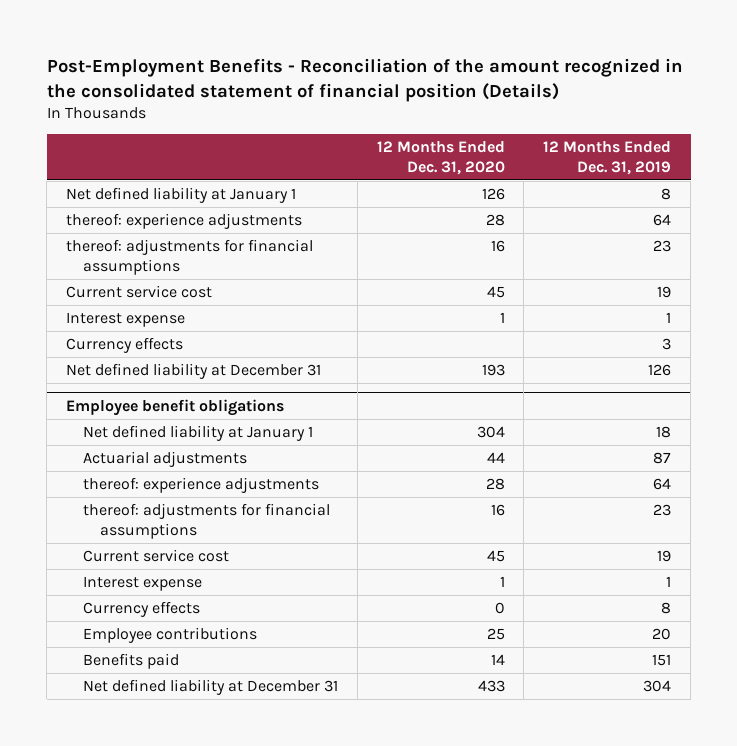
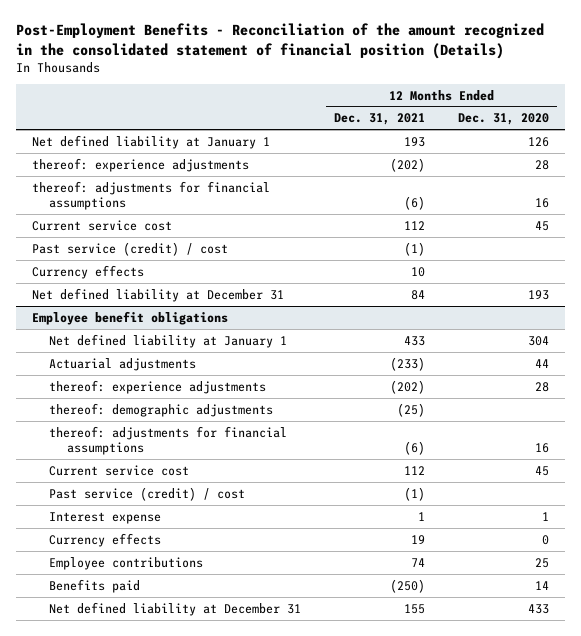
[543,141,672,176] 12 Months Ended Dec. 31, 2019 -> none
none -> [334,113,426,126] Dec. 31, 2021
[66,312,186,328] Interest expense -> none
none -> [31,241,228,256] Past service (credit) / cost
none -> [49,402,274,417] thereof: demographic adjustments
none -> [49,486,246,501] Past service (credit) / cost

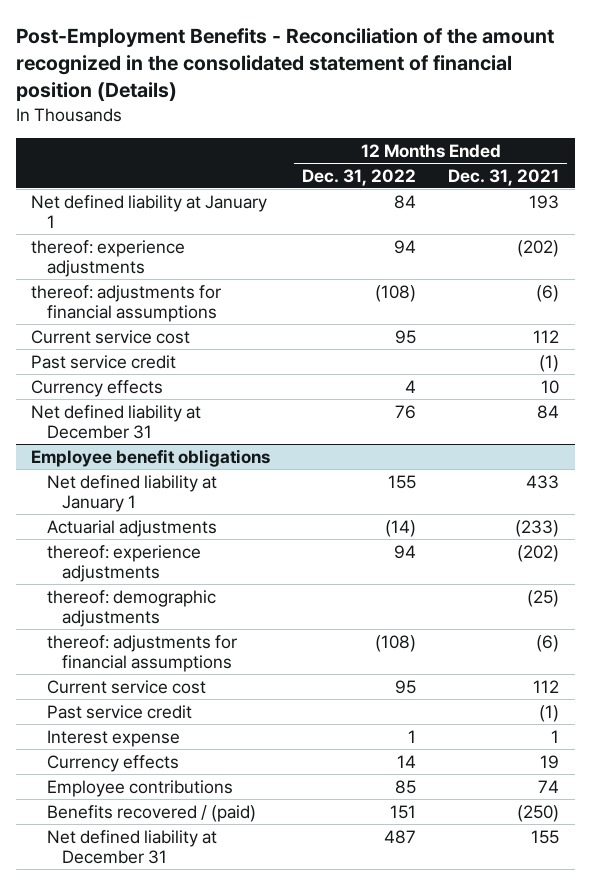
[457,113,549,126] Dec. 31, 2020 -> none
none -> [302,168,417,186] Dec. 31, 2022
[31,241,228,256] Past service (credit) / cost -> [31,354,177,369] Past service credit
[49,486,246,501] Past service (credit) / cost -> [46,704,192,719] Past service credit
[49,578,141,593] Benefits paid -> [46,804,256,822] Benefits recovered / (paid)

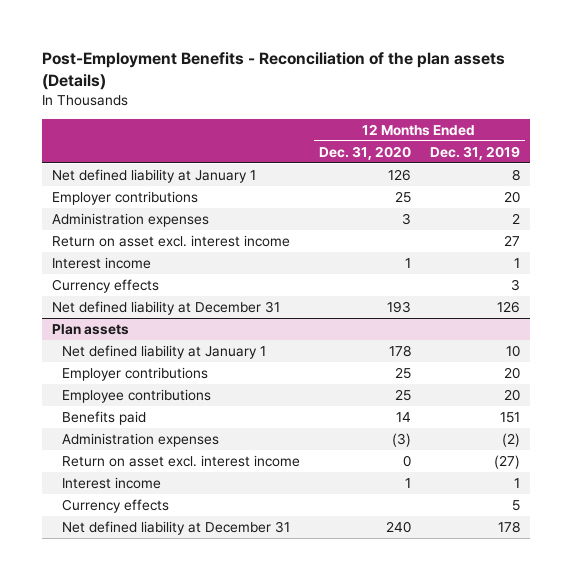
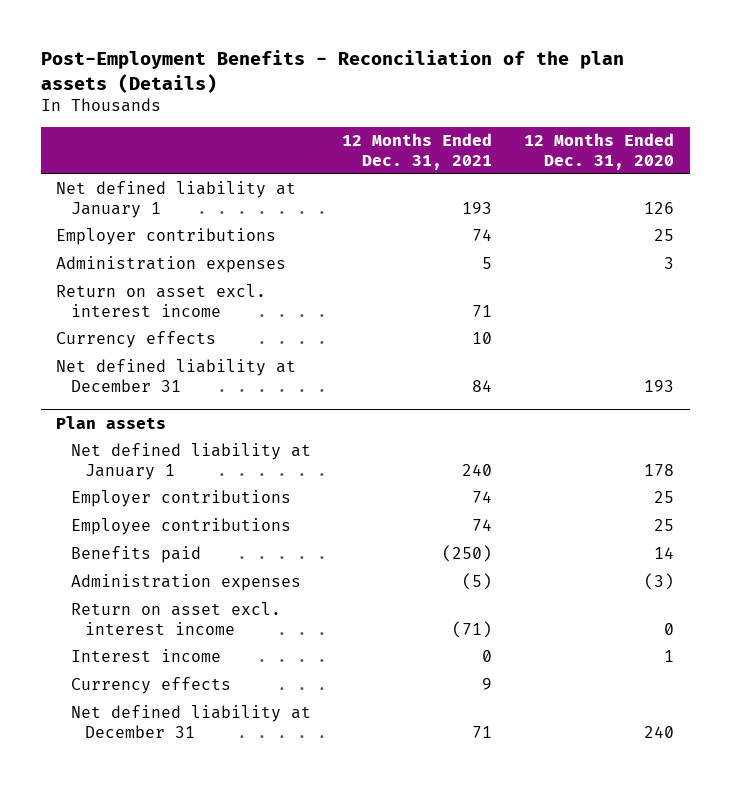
[429,145,520,160] Dec. 31, 2019 -> none
none -> [342,133,493,170] 12 Months Ended Dec. 31, 2021
[51,256,151,269] Interest income -> none

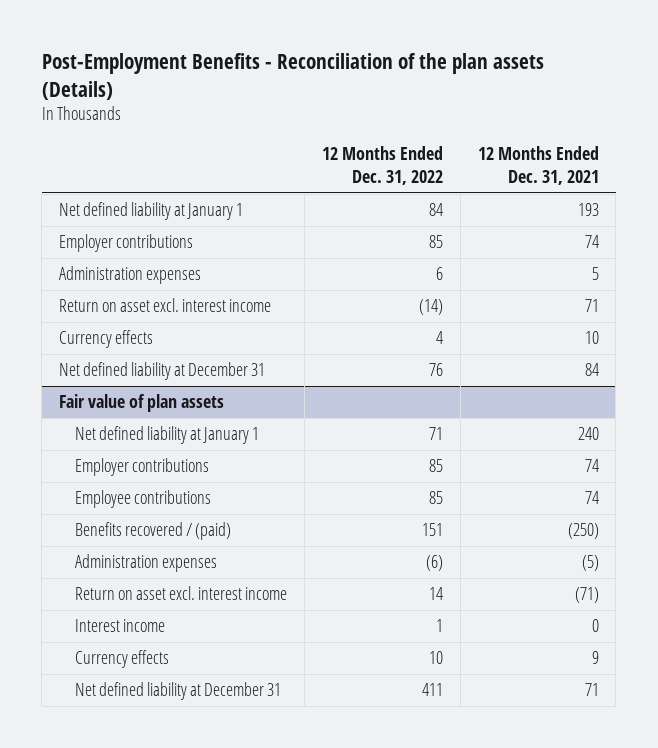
[523,133,674,170] 12 Months Ended Dec. 31, 2020 -> none
none -> [321,146,443,185] 12 Months Ended Dec. 31, 2022
[56,416,167,430] Plan assets -> [59,394,225,413] Fair value of plan assets
[70,546,201,564] Benefits paid -> [74,522,231,541] Benefits recovered / (paid)

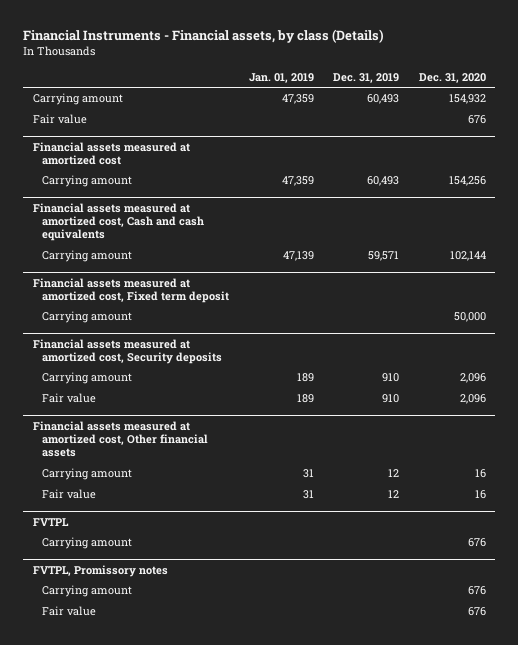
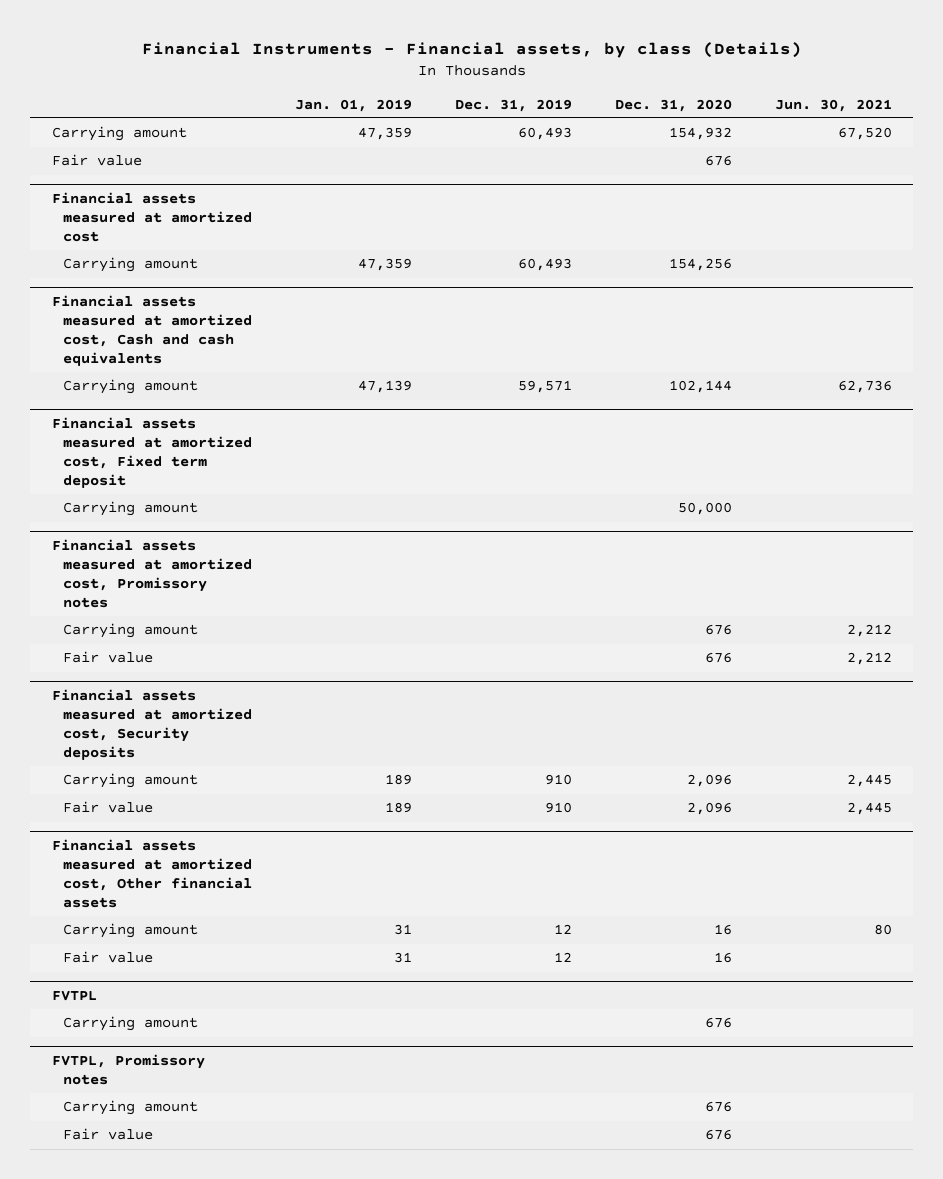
none -> [774,98,892,112] Jun. 30, 2021
none -> [51,538,252,608] Financial assets measured at amortized cost, Promissory notes
none -> [62,623,198,639] Carrying amount
none -> [62,651,153,664] Fair value

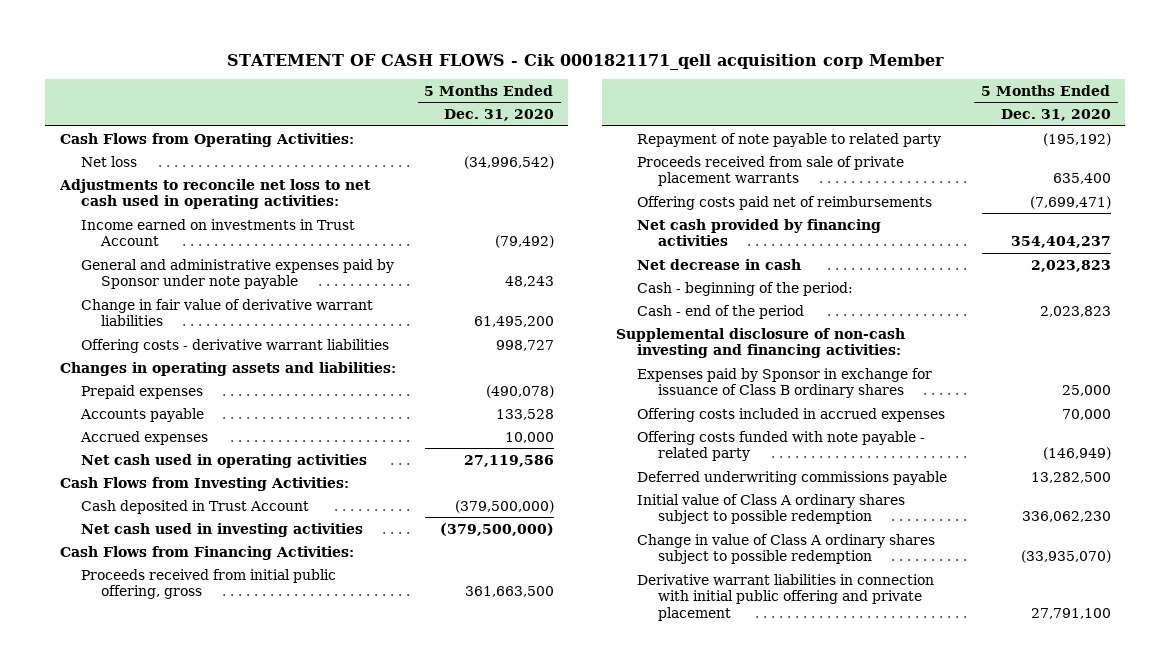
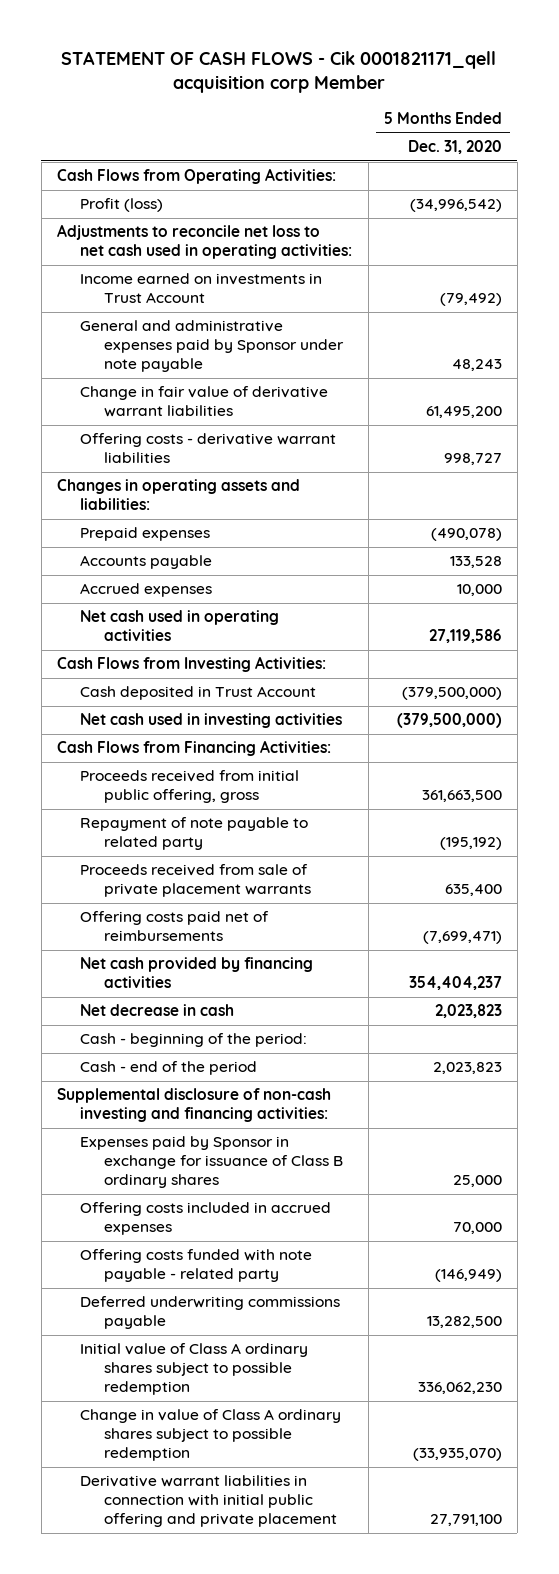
[80,155,137,167] Net loss -> [80,198,164,213] Profit (loss)

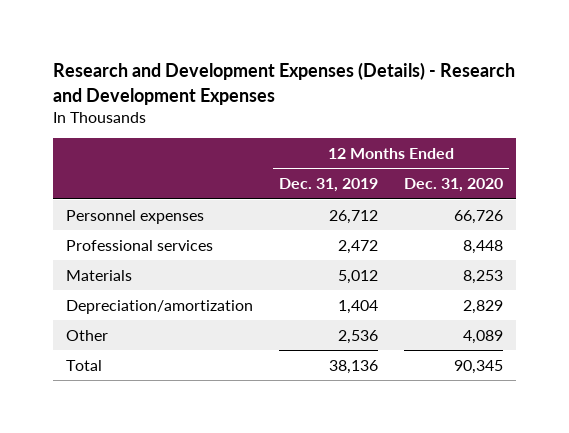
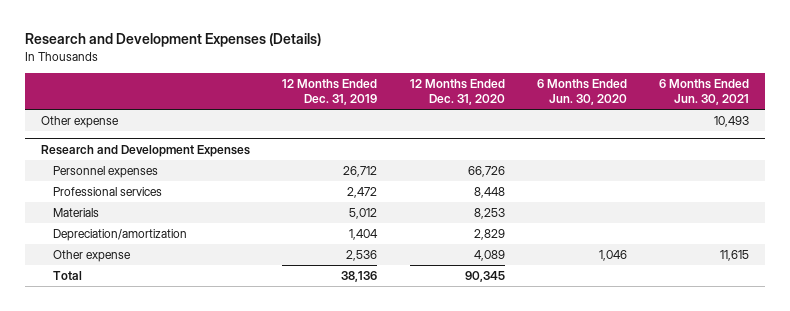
[53,62,516,105] Research and Development Expenses (Details) - Research and Development Expenses -> [25,33,322,48] Research and Development Expenses (Details)
none -> [536,78,627,106] 6 Months Ended Jun. 30, 2020
none -> [658,78,749,106] 6 Months Ended Jun. 30, 2021
none -> [41,115,120,128] Other expense
none -> [41,144,251,157] Research and Development Expenses
[66,329,109,341] Other -> [53,249,132,262] Other expense

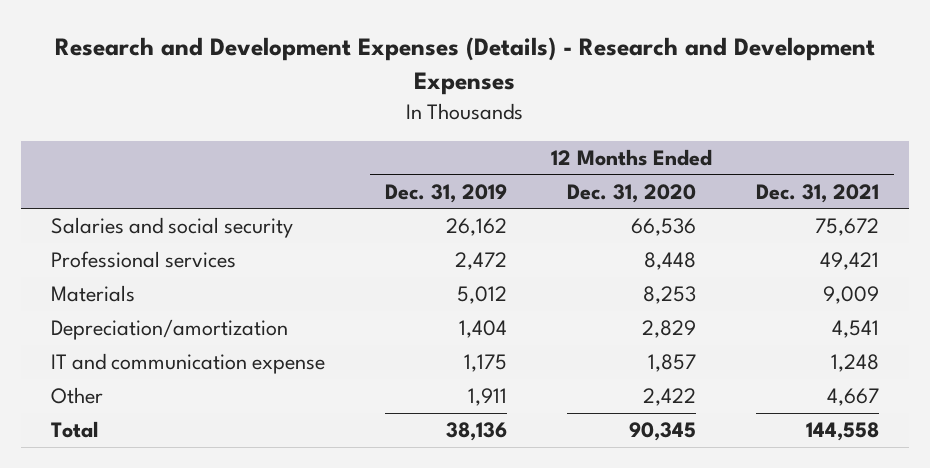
[25,33,322,48] Research and Development Expenses (Details) -> [55,37,876,96] Research and Development Expenses (Details) - Research and Development Expenses
[536,78,627,106] 6 Months Ended Jun. 30, 2020 -> none
[658,78,749,106] 6 Months Ended Jun. 30, 2021 -> none
none -> [756,183,880,203] Dec. 31, 2021
[41,115,120,128] Other expense -> none
[41,144,251,157] Research and Development Expenses -> none
[53,165,159,178] Personnel expenses -> none
none -> [51,217,294,239] Salaries and social security
none -> [51,353,326,375] IT and communication expense
[53,249,132,262] Other expense -> [51,387,104,405] Other
[346,249,378,261] 2,536 -> [468,388,508,407] 1,911
[473,249,505,261] 4,089 -> [643,388,697,407] 2,422

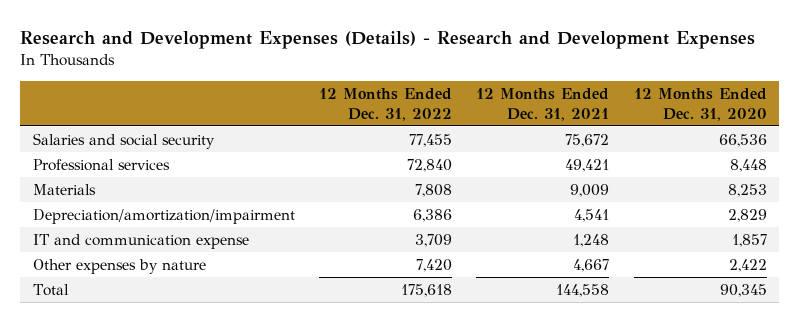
[385,183,508,203] Dec. 31, 2019 -> none
none -> [319,87,453,121] 12 Months Ended Dec. 31, 2022
[51,319,289,341] Depreciation/amortization -> [32,208,295,224] Depreciation/amortization/impairment
[51,387,104,405] Other -> [32,258,206,274] Other expenses by nature

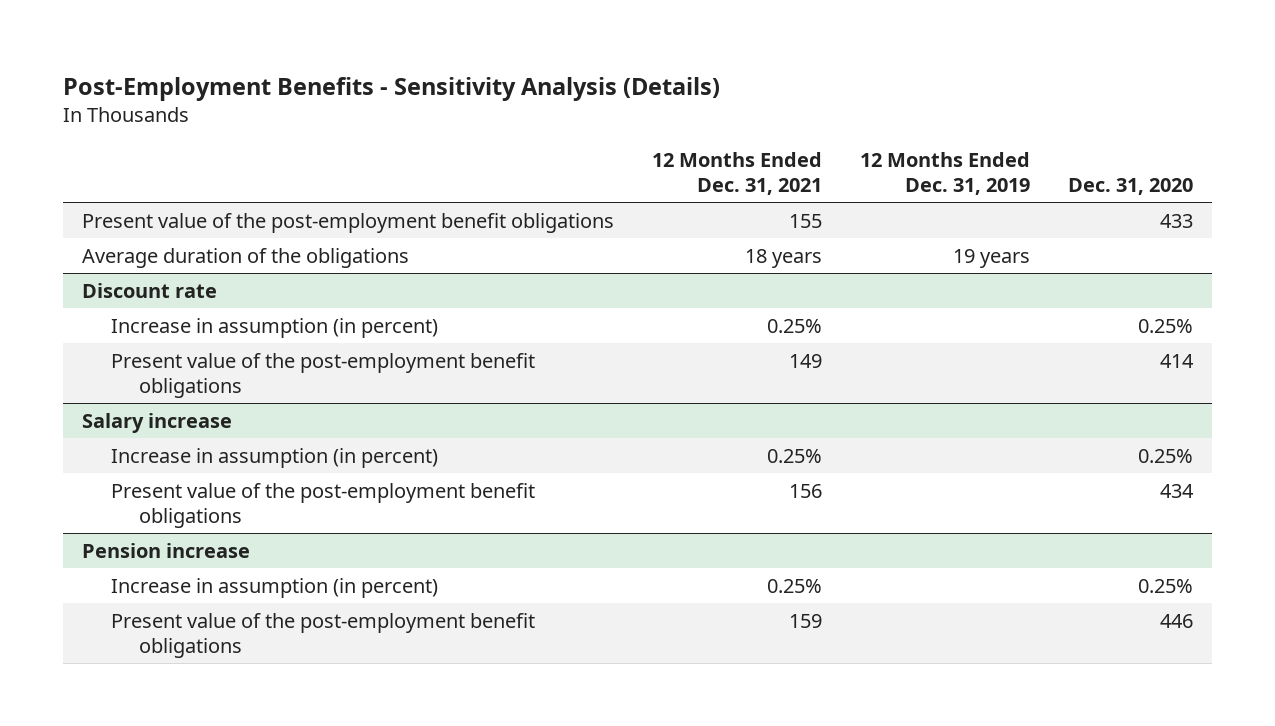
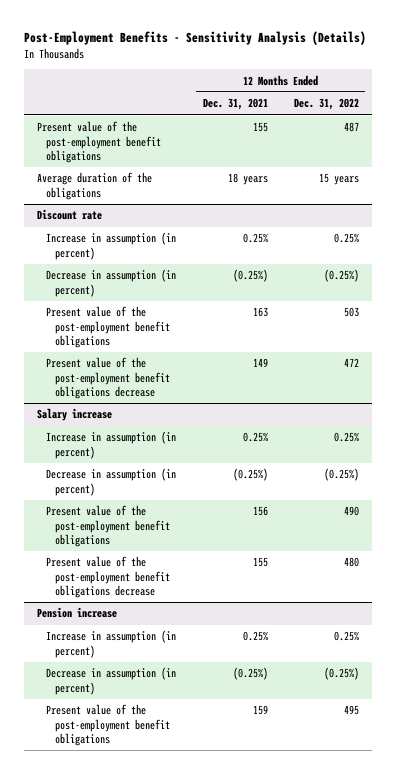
[859,151,1030,196] 12 Months Ended Dec. 31, 2019 -> none
[1067,178,1193,196] Dec. 31, 2020 -> none
none -> [293,98,359,111] Dec. 31, 2022
none -> [46,269,177,297] Decrease in assumption (in percent)
[789,353,823,368] 149 -> [252,307,268,318] 163
none -> [46,357,171,399] Present value of the post-employment benefit obligations decrease
none -> [46,468,177,496] Decrease in assumption (in percent)
none -> [46,556,171,598] Present value of the post-employment benefit obligations decrease
none -> [46,667,177,695] Decrease in assumption (in percent)

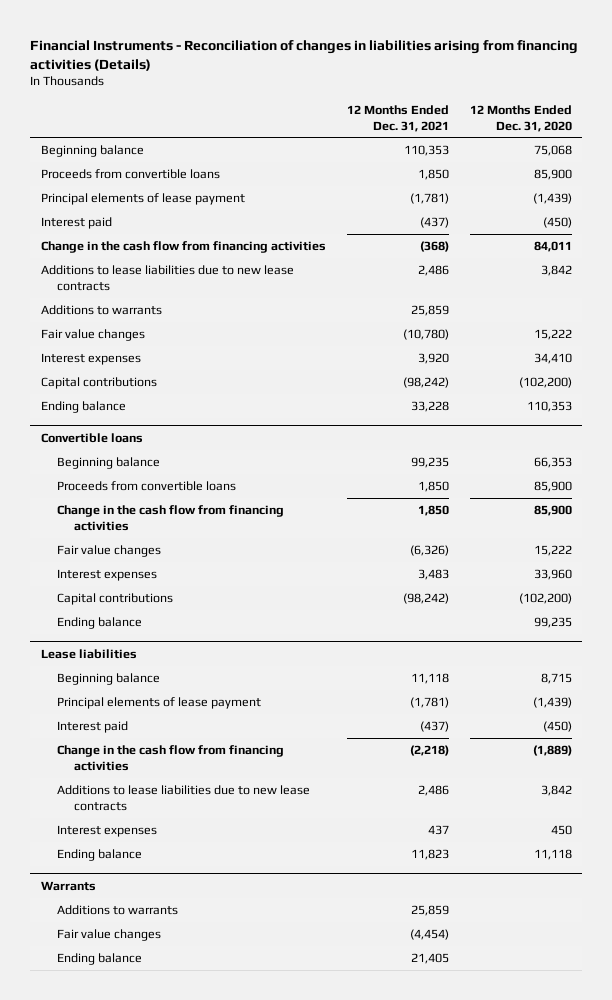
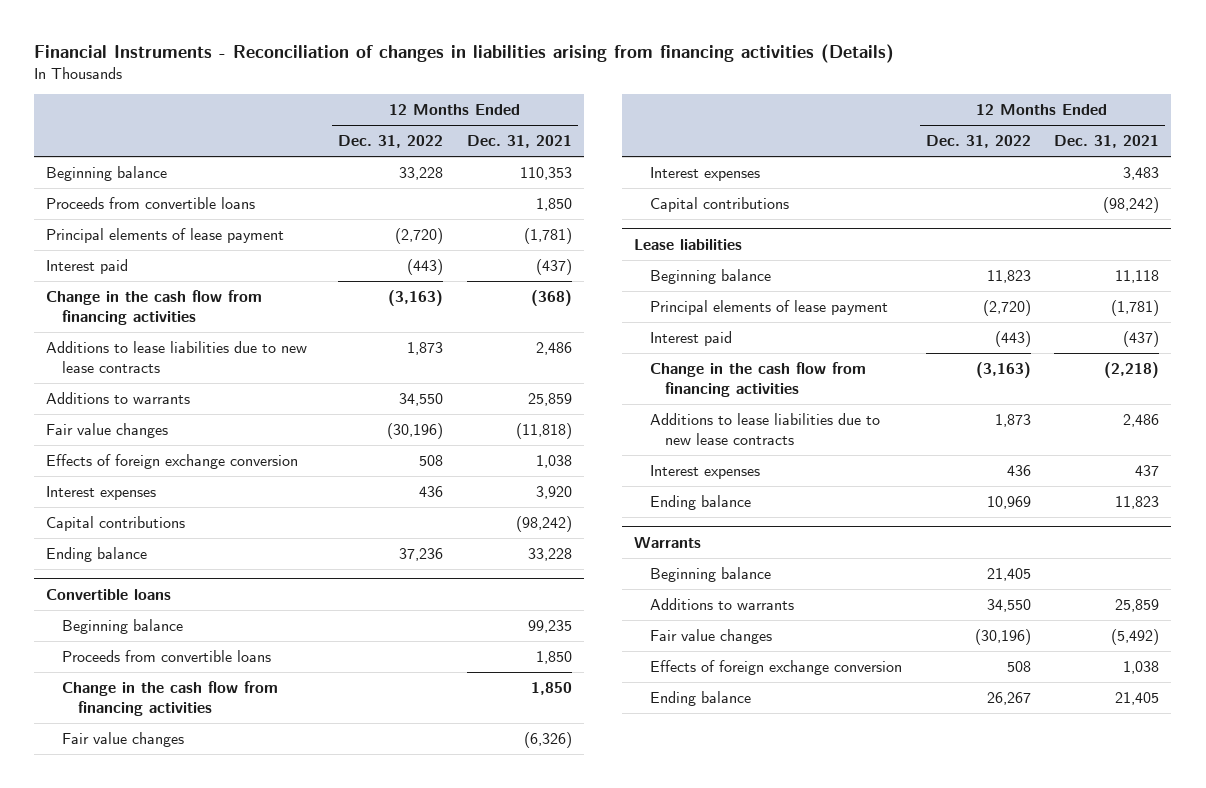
[469,104,572,132] 12 Months Ended Dec. 31, 2020 -> none
none -> [337,134,443,148] Dec. 31, 2022
[402,328,449,340] (10,780) -> [515,422,572,439] (11,818)
none -> [46,453,299,469] Effects of foreign exchange conversion
[57,616,143,629] Ending balance -> none
none -> [649,566,771,582] Beginning balance
[409,928,449,940] (4,454) -> [1111,628,1160,645] (5,492)
none -> [649,659,902,675] Effects of foreign exchange conversion

